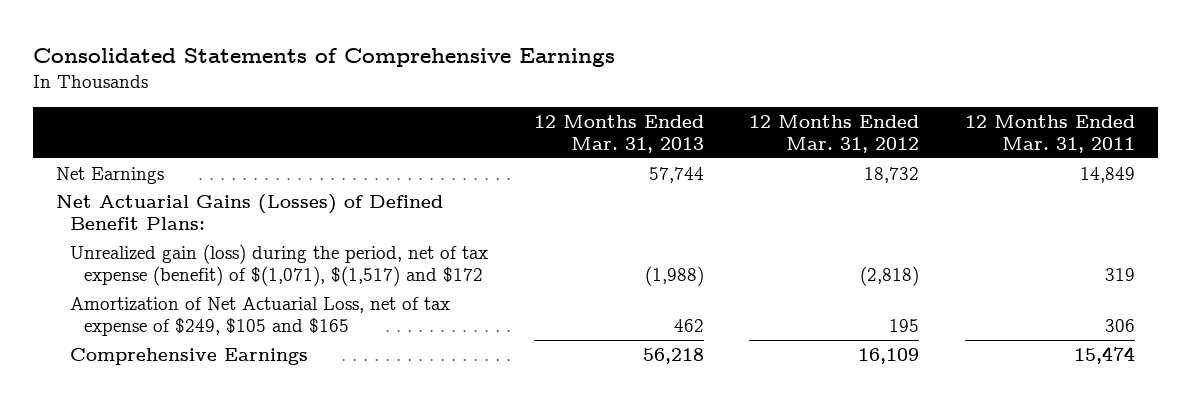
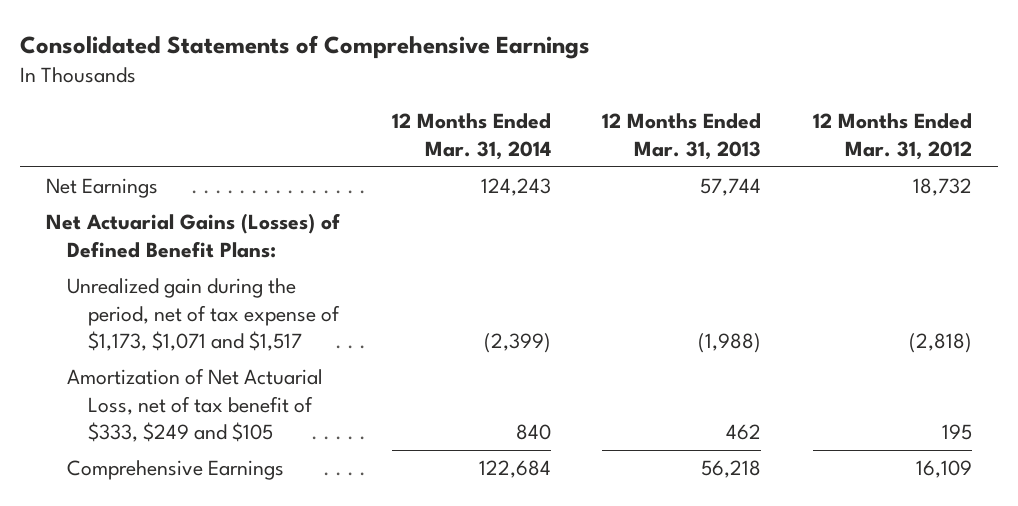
[964,115,1135,154] 12 Months Ended Mar. 31, 2011 -> none
none -> [391,113,551,160] 12 Months Ended Mar. 31, 2014
[69,243,488,286] Unrealized gain (loss) during the period, net of tax expense (benefit) of $(1,071), $(1,517) and $172 -> [67,278,341,352] Unrealized gain during the period, net of tax expense of $1,173, $1,071 and $1,517
[69,296,450,336] Amortization of Net Actuarial Loss, net of tax expense of $249, $105 and $165 -> [67,368,324,443] Amortization of Net Actuarial Loss, net of tax benefit of $333, $249 and $105

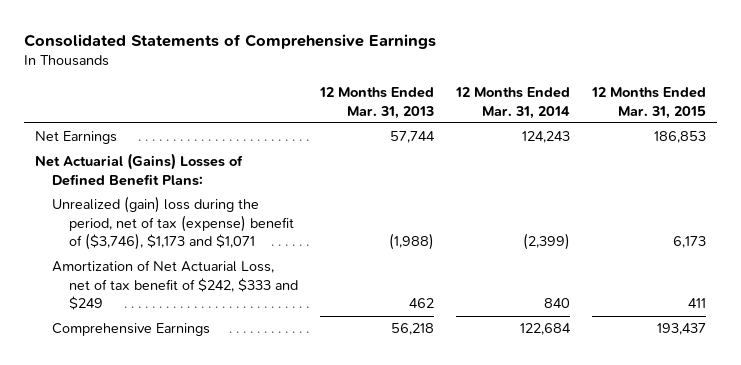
[813,113,973,160] 12 Months Ended Mar. 31, 2012 -> none
none -> [591,87,707,119] 12 Months Ended Mar. 31, 2015
[45,213,340,258] Net Actuarial Gains (Losses) of Defined Benefit Plans: -> [34,153,243,186] Net Actuarial (Gains) Losses of Defined Benefit Plans:
[67,278,341,352] Unrealized gain during the period, net of tax expense of $1,173, $1,071 and $1,517 -> [51,196,295,251] Unrealized (gain) loss during the period, net of tax (expense) benefit of ($3,746), $1,173 and $1,071
[67,368,324,443] Amortization of Net Actuarial Loss, net of tax benefit of $333, $249 and $105 -> [51,260,299,311] Amortization of Net Actuarial Loss, net of tax benefit of $242, $333 and $249

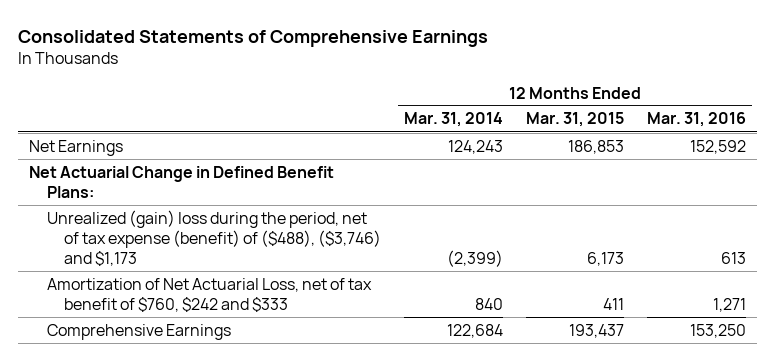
[319,87,435,119] 12 Months Ended Mar. 31, 2013 -> none
none -> [646,112,746,128] Mar. 31, 2016
[34,153,243,186] Net Actuarial (Gains) Losses of Defined Benefit Plans: -> [29,165,335,198] Net Actuarial Change in Defined Benefit Plans:
[51,196,295,251] Unrealized (gain) loss during the period, net of tax (expense) benefit of ($3,746), $1,173 and $1,071 -> [46,209,382,266] Unrealized (gain) loss during the period, net of tax expense (benefit) of ($488), ($3,746) and $1,173
[51,260,299,311] Amortization of Net Actuarial Loss, net of tax benefit of $242, $333 and $249 -> [46,277,372,312] Amortization of Net Actuarial Loss, net of tax benefit of $760, $242 and $333

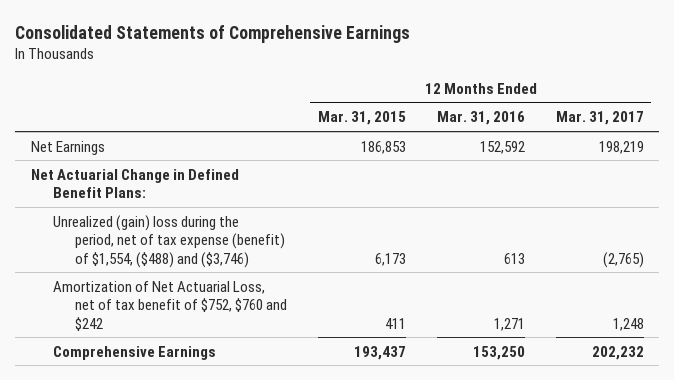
[403,112,503,128] Mar. 31, 2014 -> none
none -> [555,111,644,126] Mar. 31, 2017
[46,209,382,266] Unrealized (gain) loss during the period, net of tax expense (benefit) of ($488), ($3,746) and $1,173 -> [52,214,285,268] Unrealized (gain) loss during the period, net of tax expense (benefit) of $1,554, ($488) and ($3,746)
[46,277,372,312] Amortization of Net Actuarial Loss, net of tax benefit of $760, $242 and $333 -> [52,280,287,331] Amortization of Net Actuarial Loss, net of tax benefit of $752, $760 and $242

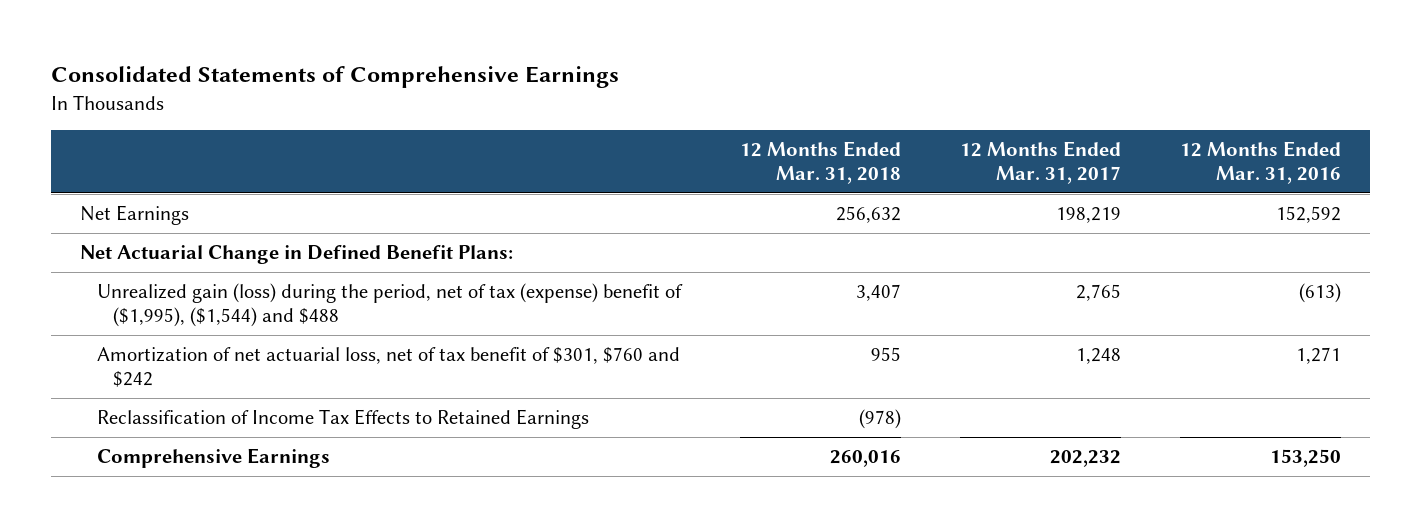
[317,111,406,126] Mar. 31, 2015 -> none
none -> [739,140,901,185] 12 Months Ended Mar. 31, 2018
[52,214,285,268] Unrealized (gain) loss during the period, net of tax expense (benefit) of $1,554, ($488) and ($3,746) -> [96,282,683,328] Unrealized gain (loss) during the period, net of tax (expense) benefit of ($1,995), ($1,544) and $488
[503,252,525,264] 613 -> [1298,282,1341,303] (613)
[602,251,644,268] (2,765) -> [1075,283,1121,301] 2,765
[52,280,287,331] Amortization of Net Actuarial Loss, net of tax benefit of $752, $760 and $242 -> [96,346,680,388] Amortization of net actuarial loss, net of tax benefit of $301, $760 and $242
none -> [96,408,589,429] Reclassification of Income Tax Effects to Retained Earnings

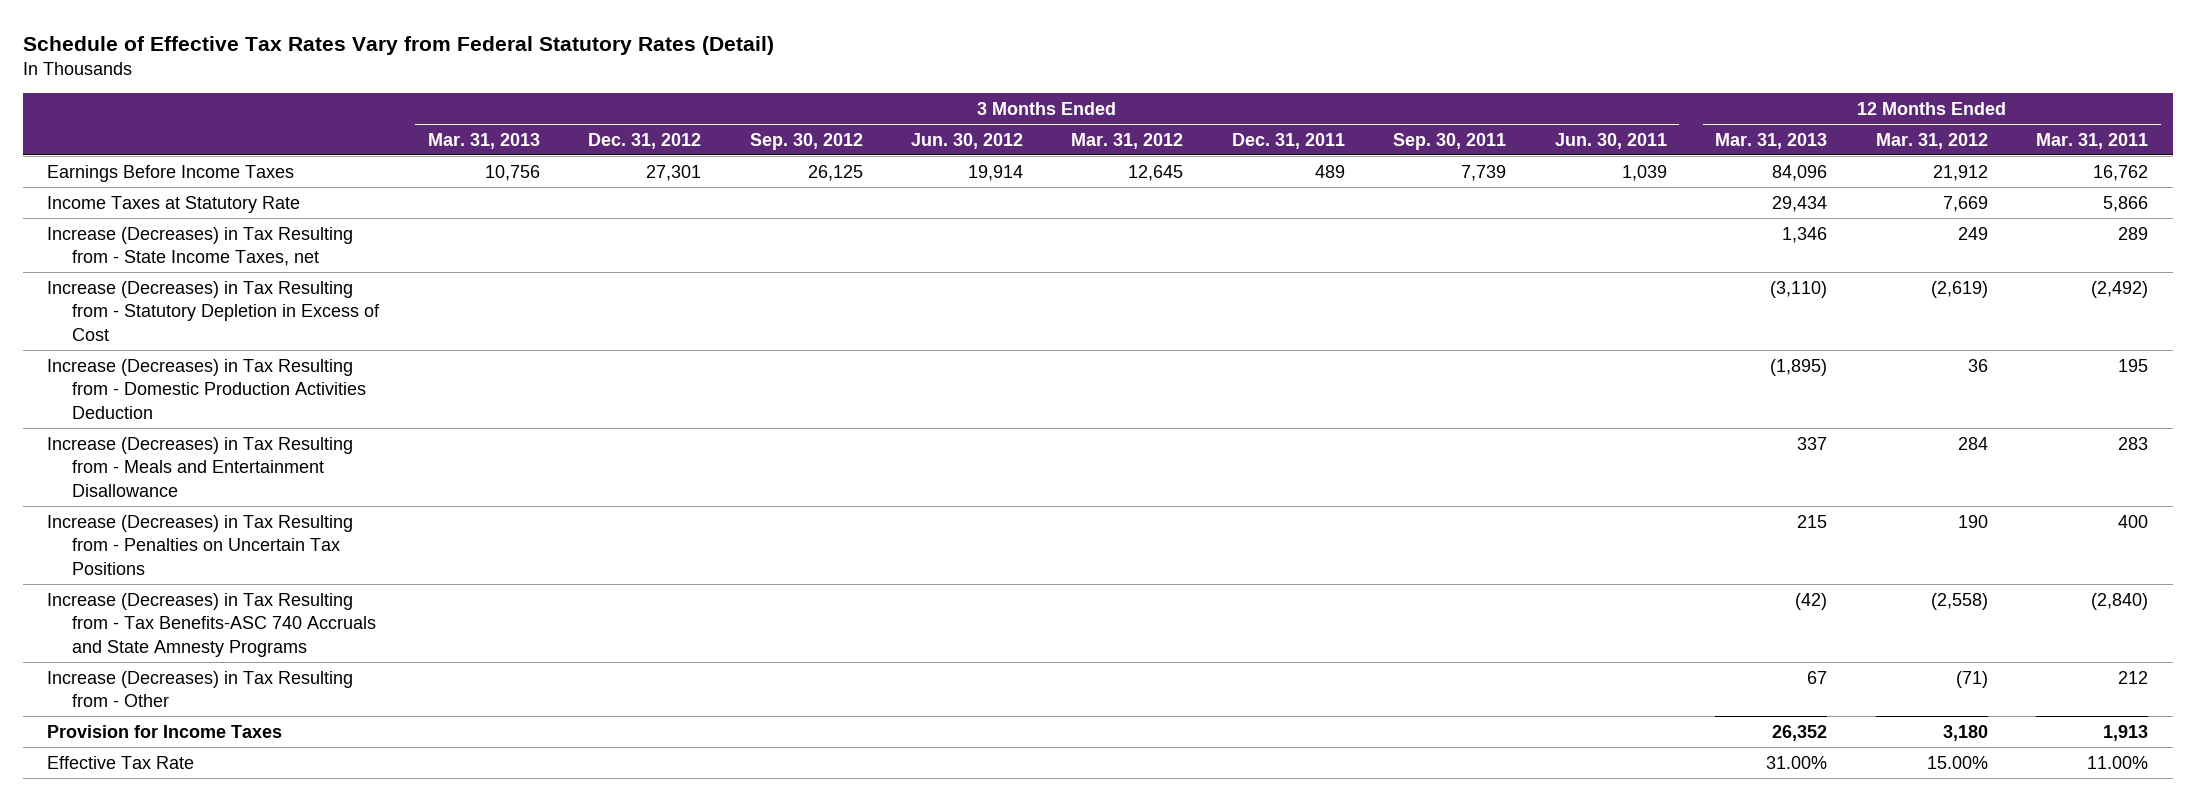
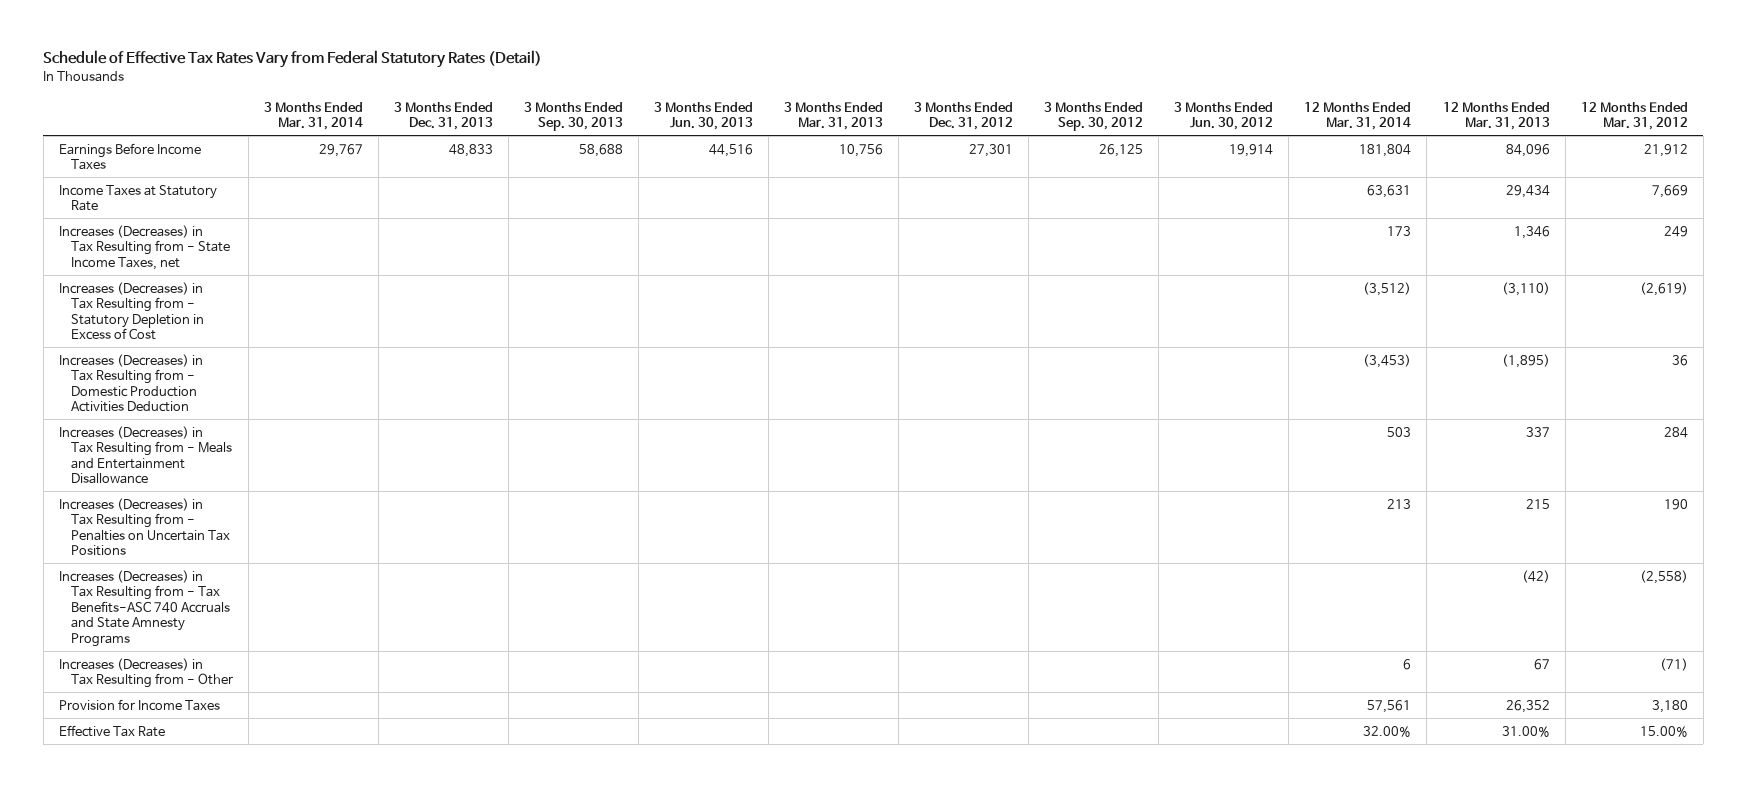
[1071,132,1184,149] Mar. 31, 2012 -> none
[1231,132,1345,149] Dec. 31, 2011 -> none
[1393,132,1507,150] Sep. 30, 2011 -> none
[1554,132,1667,149] Jun. 30, 2011 -> none
[2036,132,2149,149] Mar. 31, 2011 -> none
none -> [263,101,363,131] 3 Months Ended Mar. 31, 2014
none -> [394,101,494,131] 3 Months Ended Dec. 31, 2013
none -> [524,101,624,132] 3 Months Ended Sep. 30, 2013
none -> [654,101,754,131] 3 Months Ended Jun. 30, 2013
none -> [1304,101,1412,131] 12 Months Ended Mar. 31, 2014
[46,226,353,267] Increase (Decreases) in Tax Resulting from - State Income Taxes, net -> [58,224,230,270] Increases (Decreases) in Tax Resulting from - State Income Taxes, net
[46,280,381,341] Increase (Decreases) in Tax Resulting from - Statutory Depletion in Excess of Cost -> [58,281,204,341] Increases (Decreases) in Tax Resulting from - Statutory Depletion in Excess of Cost
[46,358,367,419] Increase (Decreases) in Tax Resulting from - Domestic Production Activities Deduction -> [58,353,203,413] Increases (Decreases) in Tax Resulting from - Domestic Production Activities Deduction
[46,436,353,497] Increase (Decreases) in Tax Resulting from - Meals and Entertainment Disallowance -> [58,425,232,485] Increases (Decreases) in Tax Resulting from - Meals and Entertainment Disallowance
[46,514,353,575] Increase (Decreases) in Tax Resulting from - Penalties on Uncertain Tax Positions -> [58,497,230,557] Increases (Decreases) in Tax Resulting from - Penalties on Uncertain Tax Positions
[46,592,377,657] Increase (Decreases) in Tax Resulting from - Tax Benefits-ASC 740 Accruals and State Amnesty Programs -> [58,569,230,647] Increases (Decreases) in Tax Resulting from - Tax Benefits-ASC 740 Accruals and State Amnesty Programs
[46,670,353,708] Increase (Decreases) in Tax Resulting from - Other -> [58,657,233,689] Increases (Decreases) in Tax Resulting from - Other

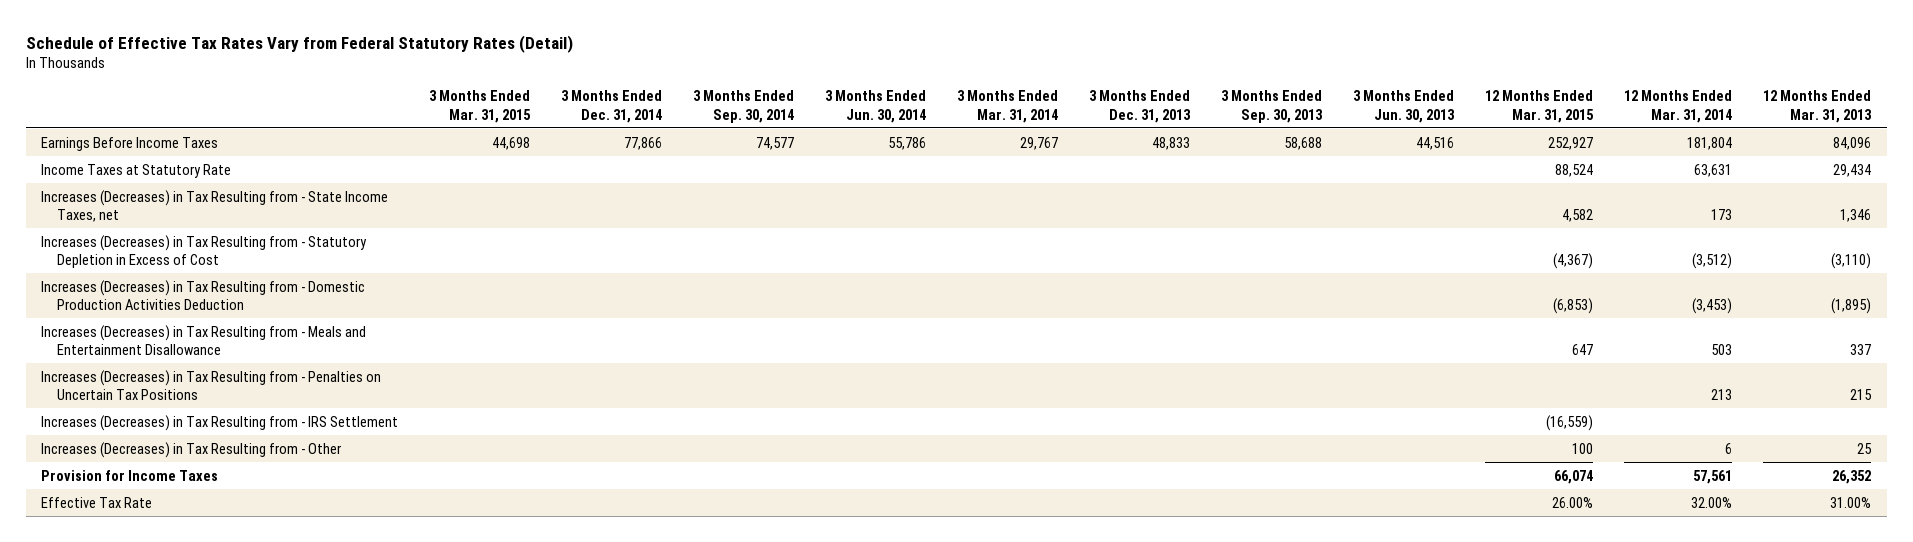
[784,101,884,131] 3 Months Ended Mar. 31, 2013 -> none
[914,101,1014,131] 3 Months Ended Dec. 31, 2012 -> none
[1044,101,1144,132] 3 Months Ended Sep. 30, 2012 -> none
[1174,101,1274,131] 3 Months Ended Jun. 30, 2012 -> none
[1580,101,1688,131] 12 Months Ended Mar. 31, 2012 -> none
none -> [429,90,532,123] 3 Months Ended Mar. 31, 2015
none -> [561,90,663,123] 3 Months Ended Dec. 31, 2014
none -> [693,90,795,123] 3 Months Ended Sep. 30, 2014
none -> [825,90,927,123] 3 Months Ended Jun. 30, 2014
none -> [1485,90,1595,123] 12 Months Ended Mar. 31, 2015
[58,569,230,647] Increases (Decreases) in Tax Resulting from - Tax Benefits-ASC 740 Accruals and State Amnesty Programs -> none
none -> [41,414,399,431] Increases (Decreases) in Tax Resulting from - IRS Settlement
[1533,658,1550,670] 67 -> [1857,442,1873,454] 25

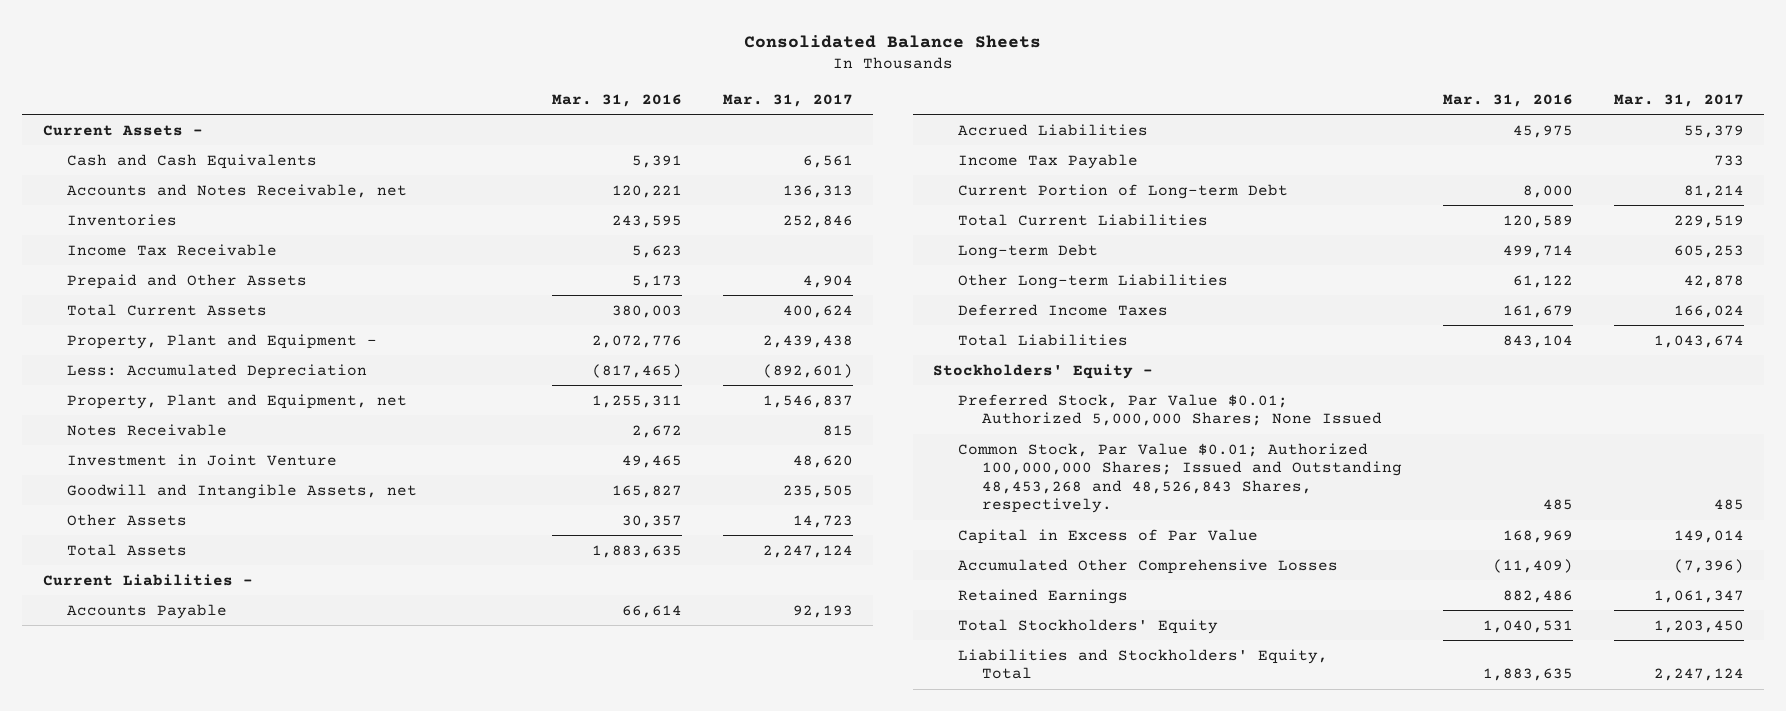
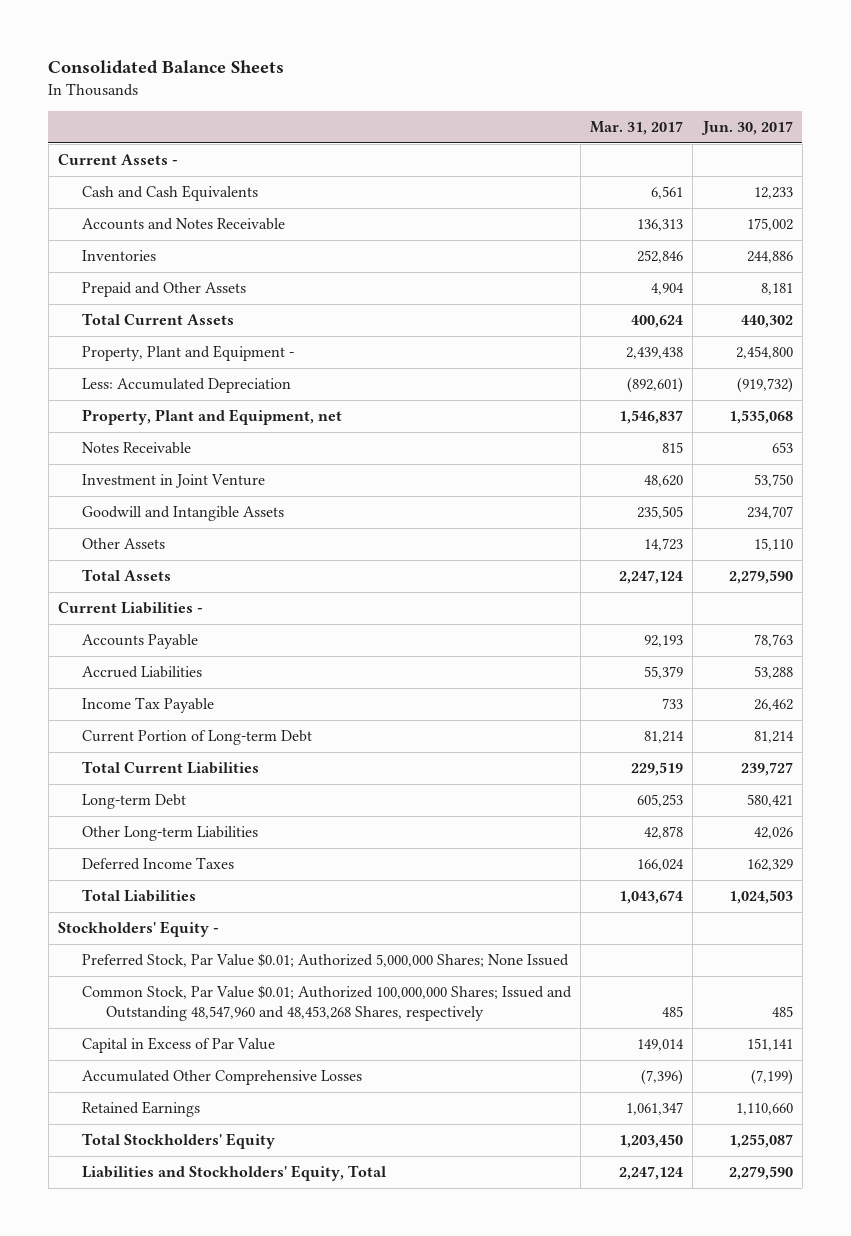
[552,93,683,107] Mar. 31, 2016 -> none
none -> [700,120,793,135] Jun. 30, 2017
[67,183,408,198] Accounts and Notes Receivable, net -> [81,218,285,231] Accounts and Notes Receivable
[67,243,278,256] Income Tax Receivable -> none
[67,483,418,499] Goodwill and Intangible Assets, net -> [81,506,284,522] Goodwill and Intangible Assets
[957,442,1403,514] Common Stock, Par Value $0.01; Authorized 100,000,000 Shares; Issued and Outstanding 48,453,268 and 48,526,843 Shares, respectively. -> [81,985,572,1021] Common Stock, Par Value $0.01; Authorized 100,000,000 Shares; Issued and Outstanding 48,547,960 and 48,453,268 Shares, respectively

